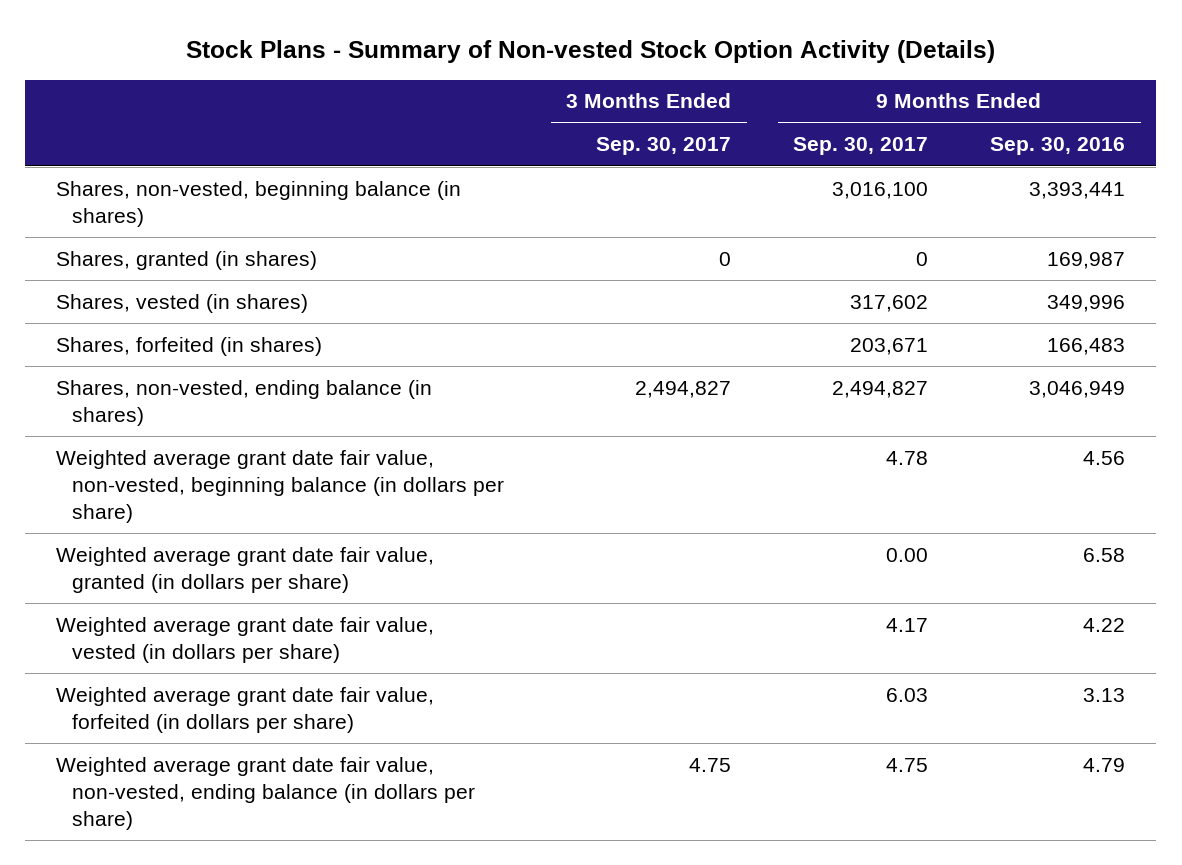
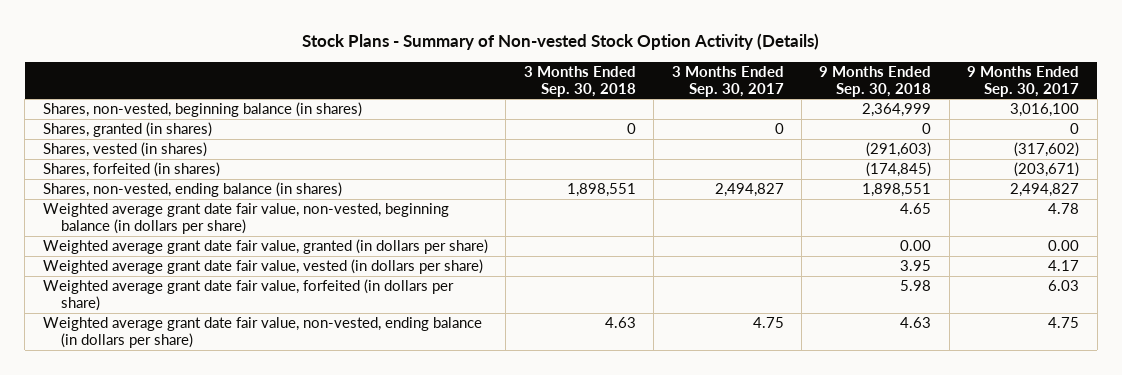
[990,137,1126,156] Sep. 30, 2016 -> none
none -> [523,65,636,97] 3 Months Ended Sep. 30, 2018
none -> [819,65,932,97] 9 Months Ended Sep. 30, 2018
[850,294,929,312] 317,602 -> [1014,142,1080,158] (317,602)
[850,337,929,355] 203,671 -> [1014,162,1080,178] (203,671)

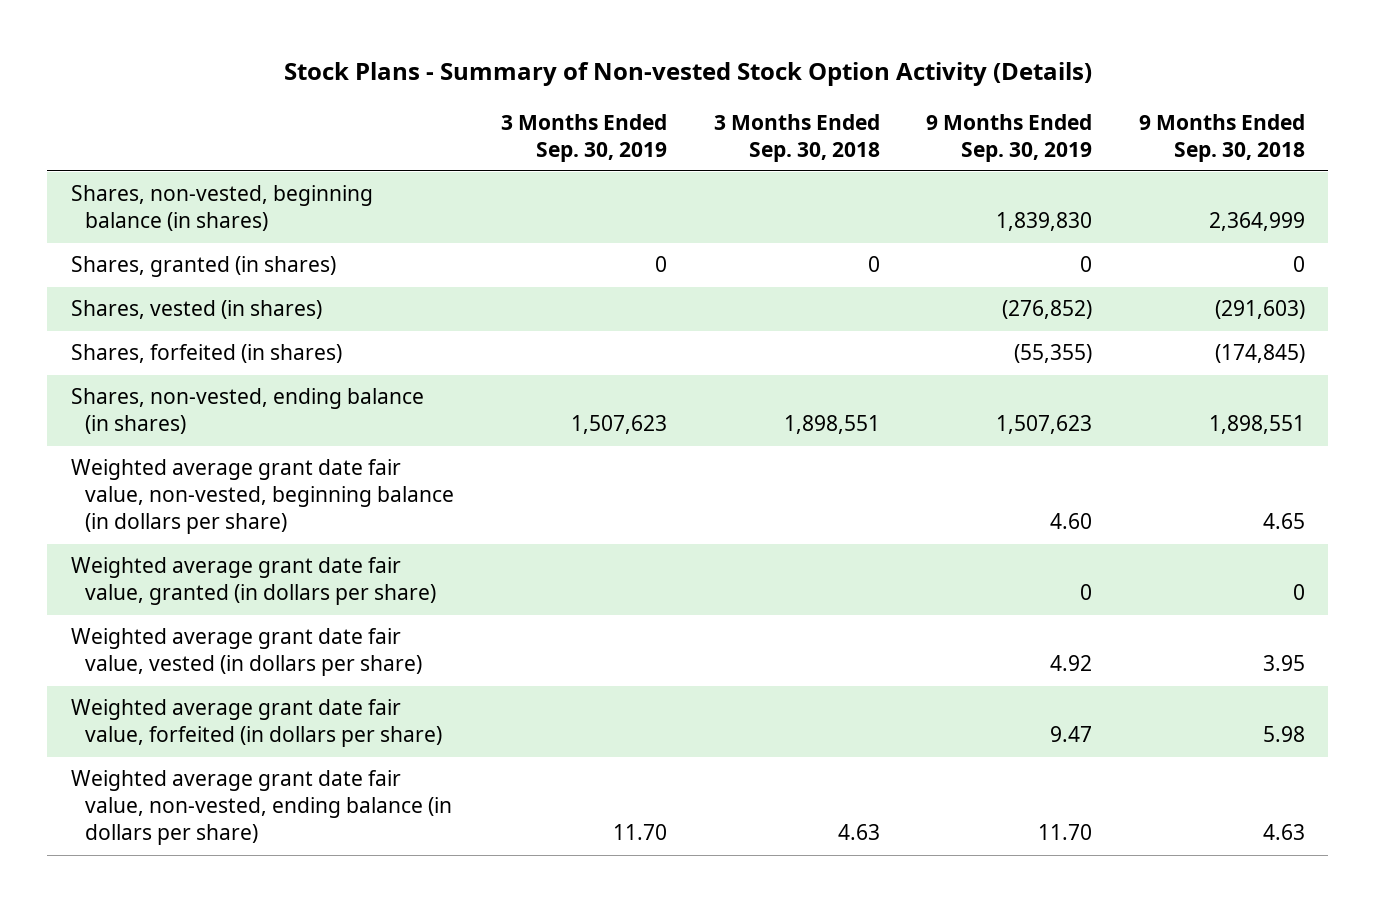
[671,65,784,97] 3 Months Ended Sep. 30, 2017 -> none
[967,65,1080,97] 9 Months Ended Sep. 30, 2017 -> none
none -> [500,113,667,162] 3 Months Ended Sep. 30, 2019
none -> [926,113,1093,162] 9 Months Ended Sep. 30, 2019
[900,240,932,252] 0.00 -> [1292,584,1305,601] 0

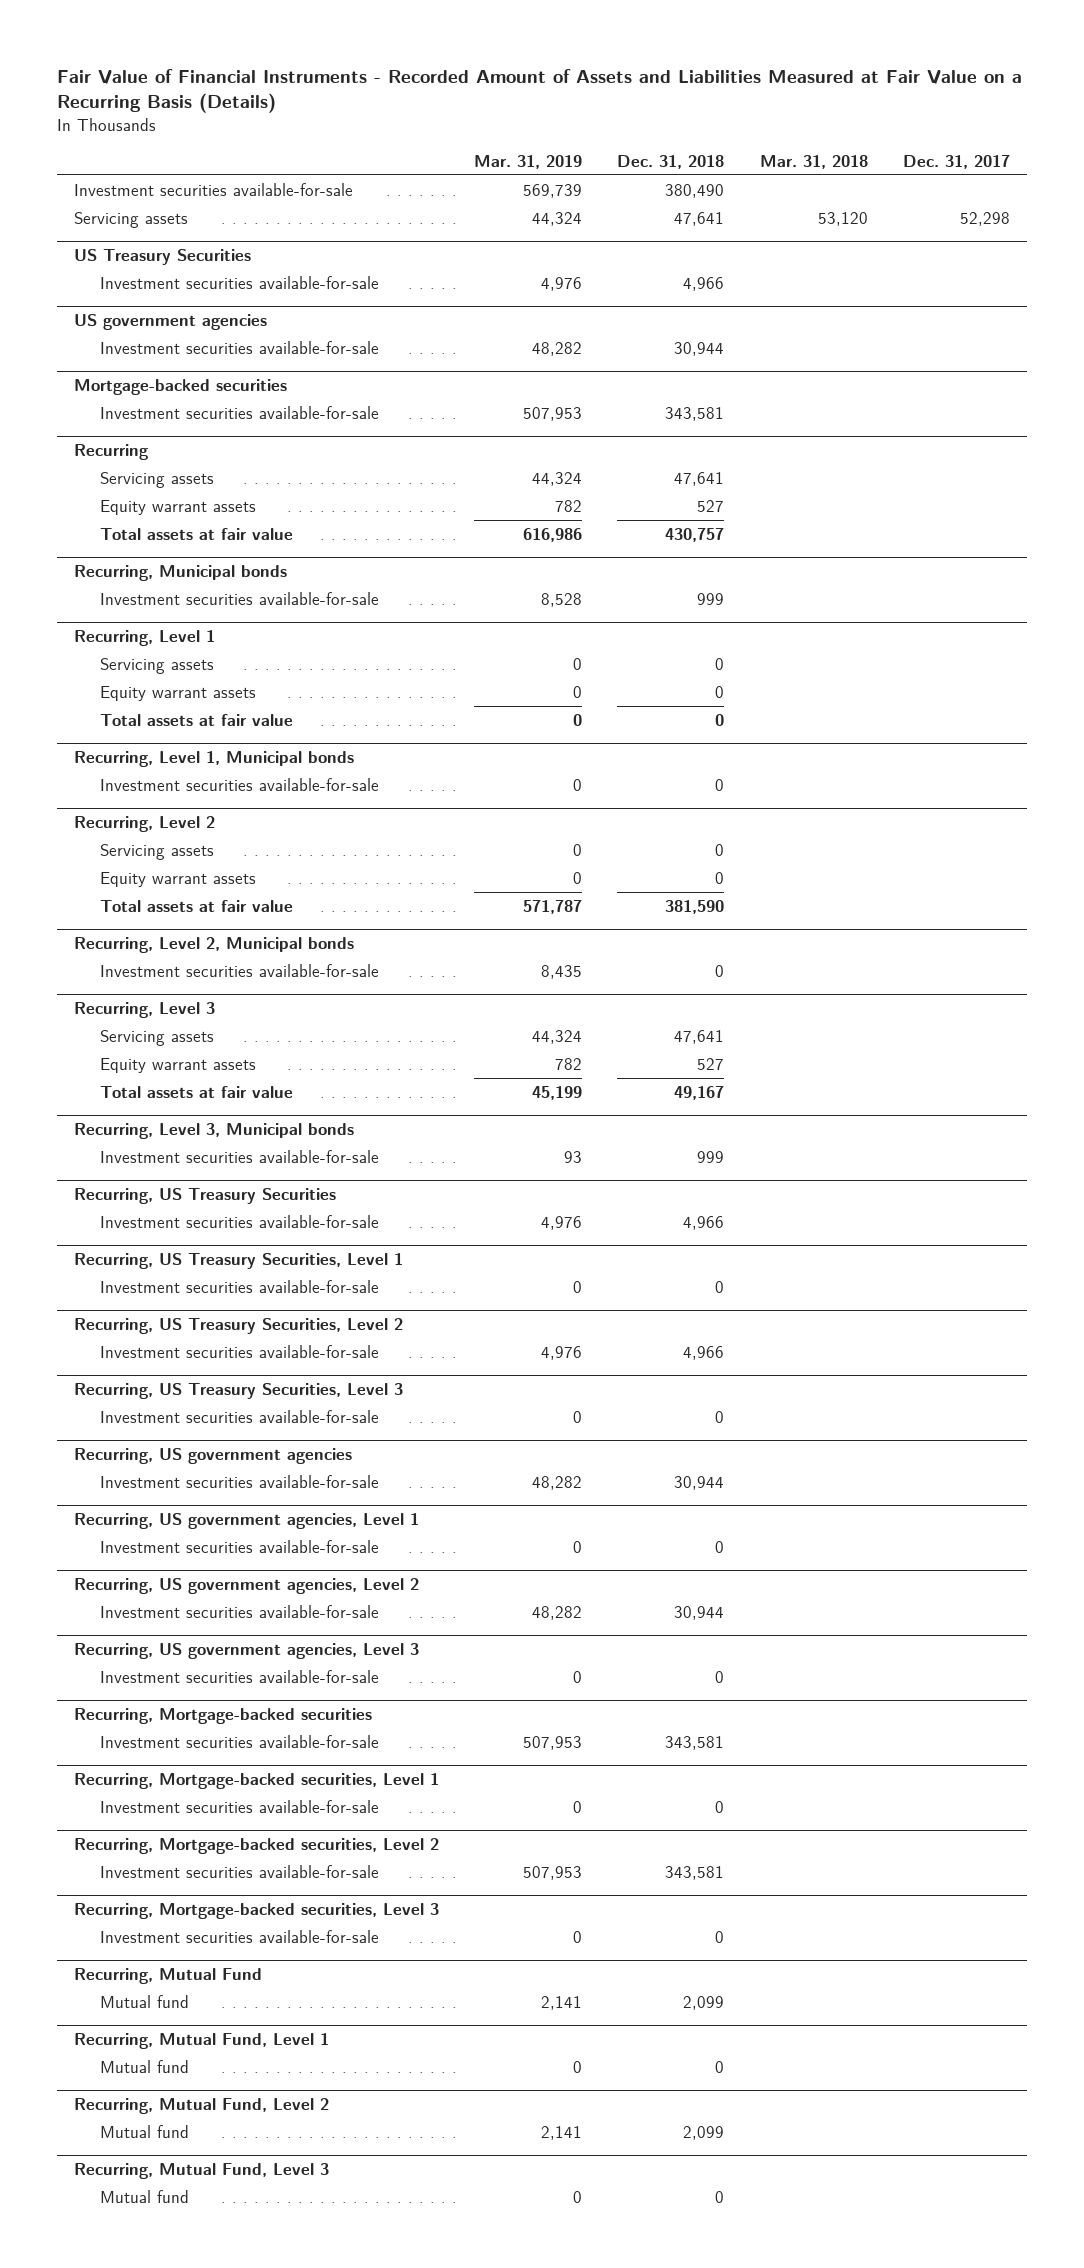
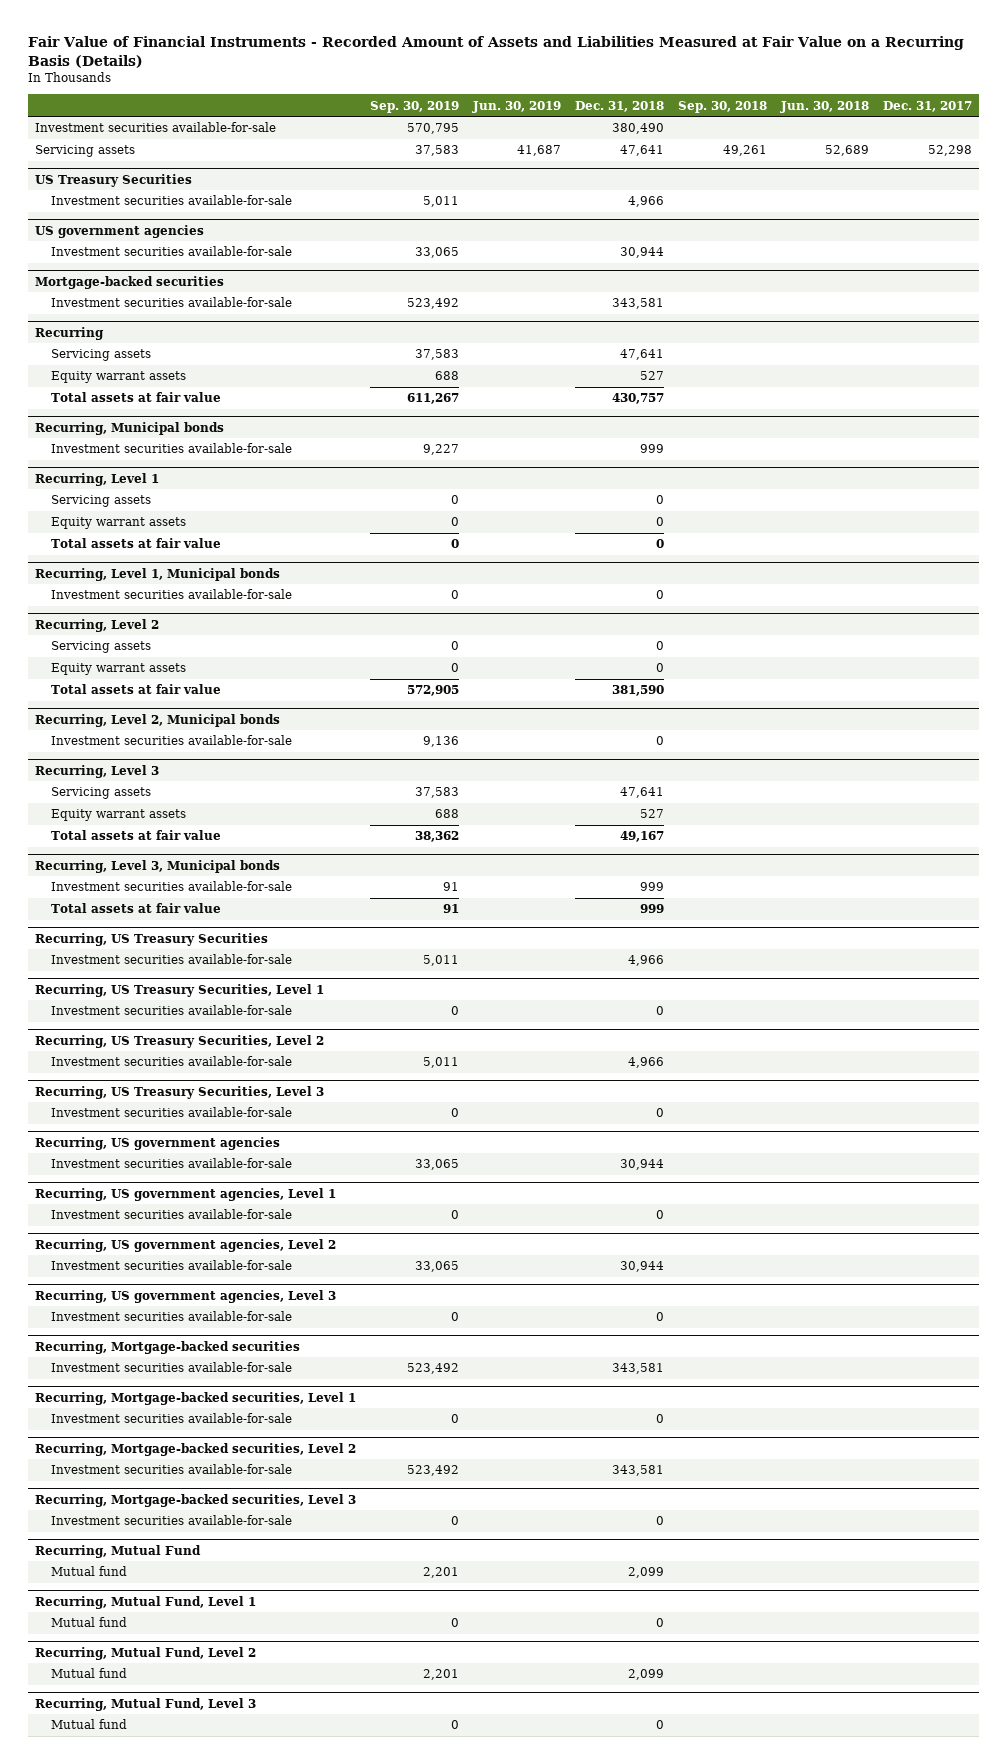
[474,154,583,169] Mar. 31, 2019 -> none
[759,154,868,169] Mar. 31, 2018 -> none
none -> [370,100,460,113] Sep. 30, 2019
none -> [472,100,562,113] Jun. 30, 2019
none -> [677,100,767,113] Sep. 30, 2018
none -> [779,100,869,113] Jun. 30, 2018
none -> [51,903,222,914] Total assets at fair value

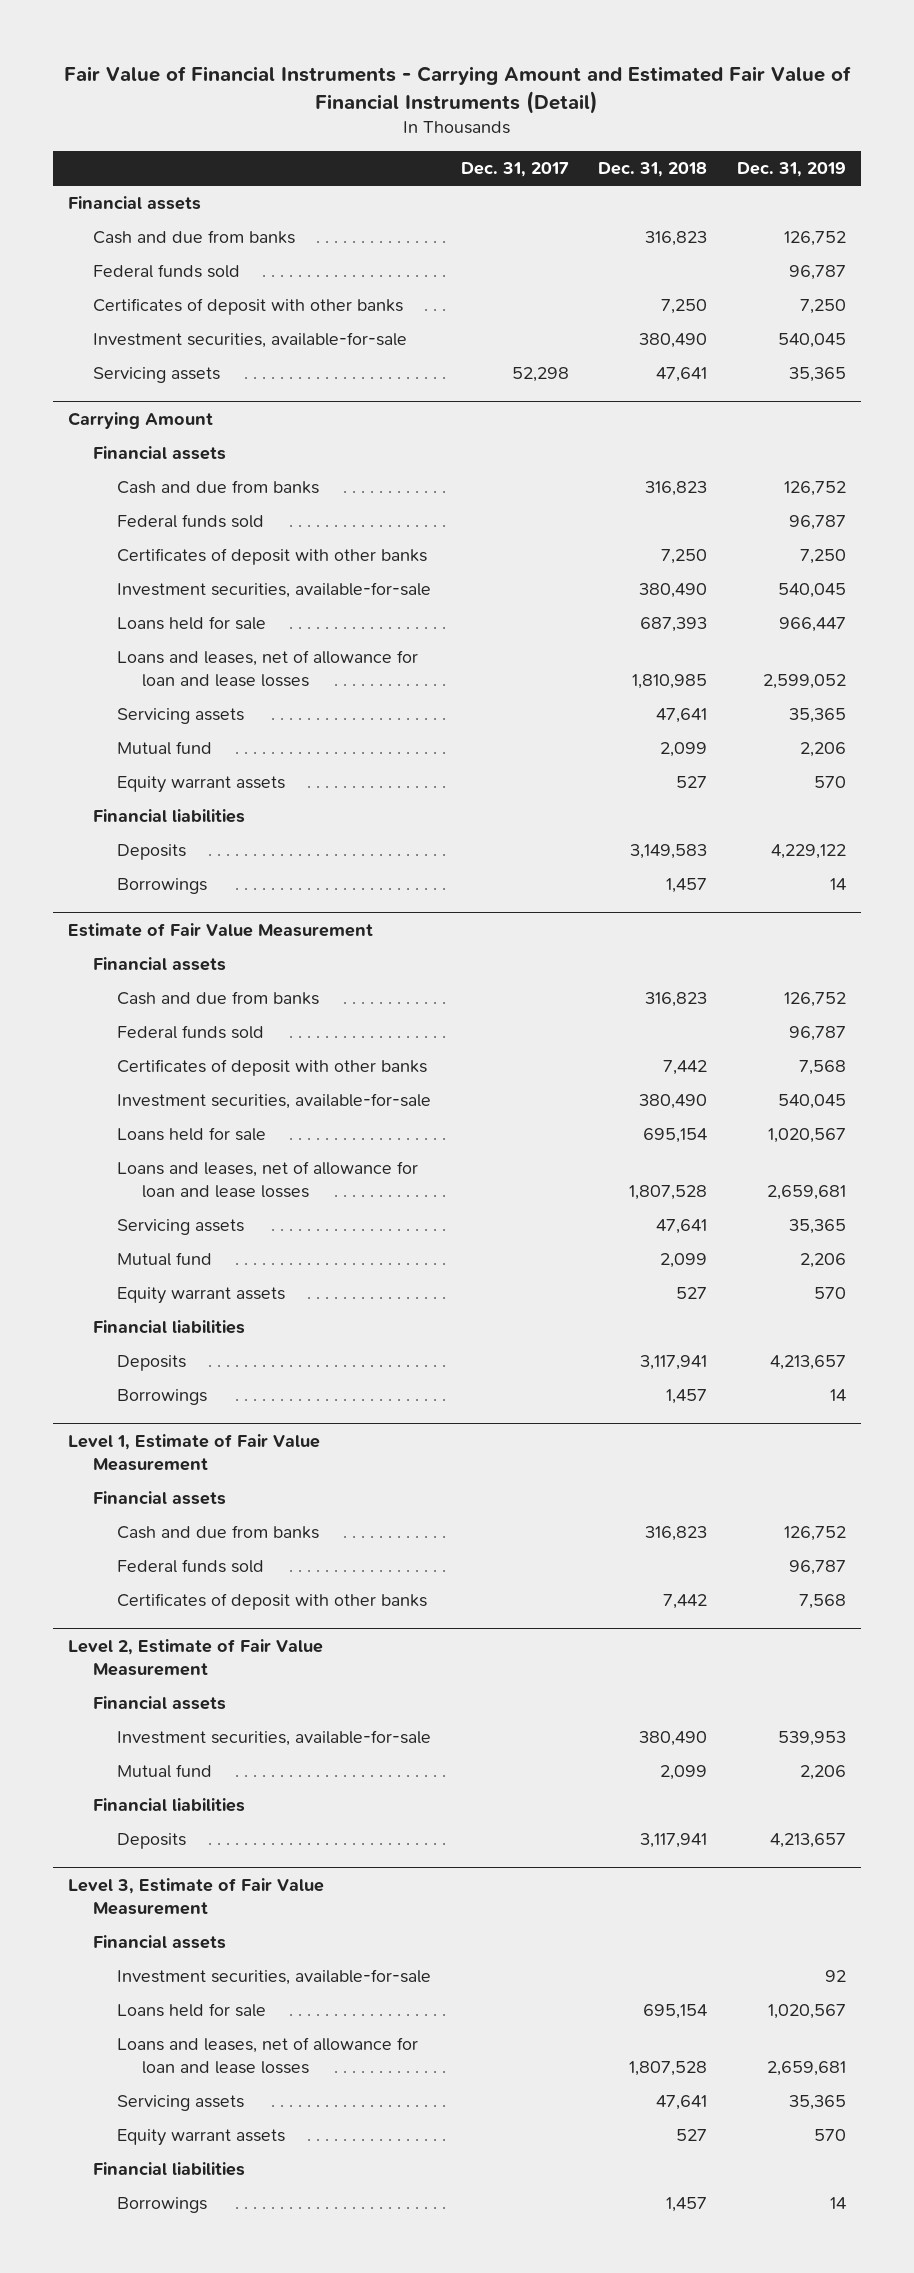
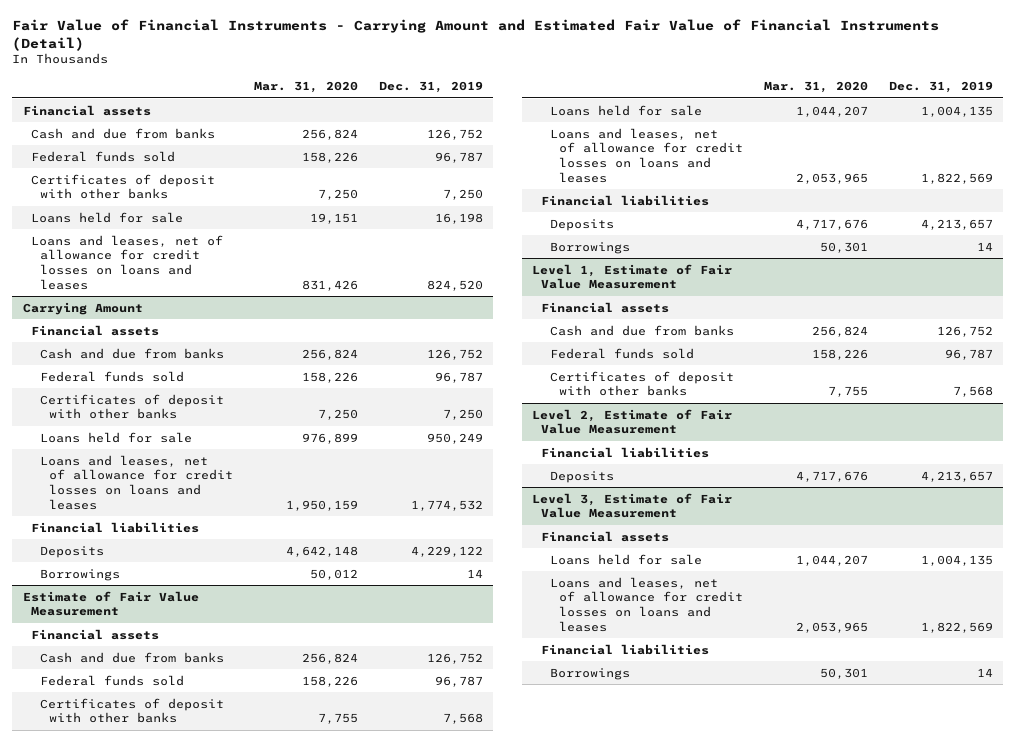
[460,162,569,178] Dec. 31, 2017 -> none
[598,162,708,178] Dec. 31, 2018 -> none
none -> [253,81,358,94] Mar. 31, 2020
[92,332,407,349] Investment securities, available-for-sale -> none
[92,367,220,384] Servicing assets -> none
none -> [31,211,184,223] Loans held for sale
none -> [31,234,224,291] Loans and leases, net of allowance for credit losses on loans and leases
[117,582,432,599] Investment securities, available-for-sale -> none
[117,708,245,725] Servicing assets -> none
[117,741,213,756] Mutual fund -> none
[117,776,286,794] Equity warrant assets -> none
[778,617,846,633] 966,447 -> [426,432,483,444] 950,249
[117,650,419,688] Loans and leases, net of allowance for loan and lease losses -> [40,454,233,511] Loans and leases, net of allowance for credit losses on loans and leases
[762,674,846,690] 2,599,052 -> [410,500,483,512] 1,774,532
[117,1093,432,1110] Investment securities, available-for-sale -> none
[117,1219,245,1236] Servicing assets -> none
[117,1252,213,1267] Mutual fund -> none
[117,1287,286,1305] Equity warrant assets -> none
[767,1128,846,1144] 1,020,567 -> [920,105,993,117] 1,004,135
[117,1161,419,1199] Loans and leases, net of allowance for loan and lease losses -> [549,127,743,184] Loans and leases, net of allowance for credit losses on loans and leases
[766,1185,846,1201] 2,659,681 -> [920,173,993,185] 1,822,569
[92,1696,226,1711] Financial assets -> none
[117,1730,432,1747] Investment securities, available-for-sale -> none
[117,1764,213,1779] Mutual fund -> none
[117,1969,432,1986] Investment securities, available-for-sale -> none
[117,2095,245,2112] Servicing assets -> none
[117,2129,286,2147] Equity warrant assets -> none
[767,2004,846,2020] 1,020,567 -> [920,554,993,566] 1,004,135
[117,2037,419,2075] Loans and leases, net of allowance for loan and lease losses -> [549,576,743,633] Loans and leases, net of allowance for credit losses on loans and leases
[766,2061,846,2077] 2,659,681 -> [920,622,993,634] 1,822,569

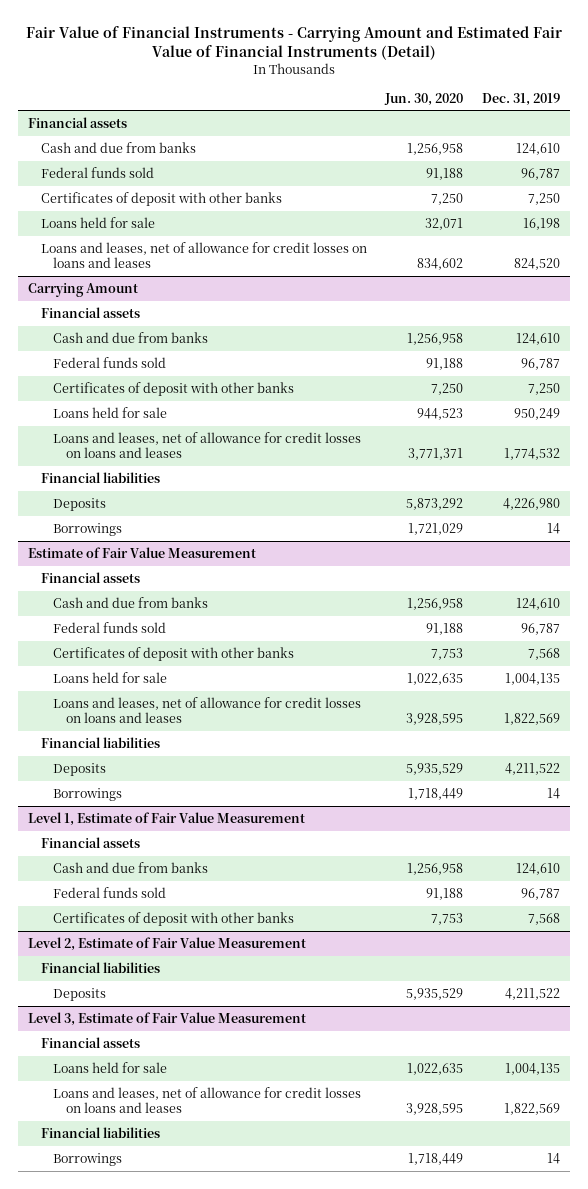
[253,81,358,94] Mar. 31, 2020 -> none
none -> [384,92,464,106] Jun. 30, 2020
[426,128,483,140] 126,752 -> [516,142,561,155] 124,610
[426,348,483,360] 126,752 -> [516,332,561,345] 124,610
[410,545,483,557] 4,229,122 -> [503,497,561,510] 4,226,980
[426,652,483,664] 126,752 -> [516,597,561,610] 124,610
[920,218,993,230] 4,213,657 -> [505,762,561,775] 4,211,522
[936,325,993,337] 126,752 -> [516,862,561,875] 124,610
[920,470,993,482] 4,213,657 -> [505,987,561,1000] 4,211,522

